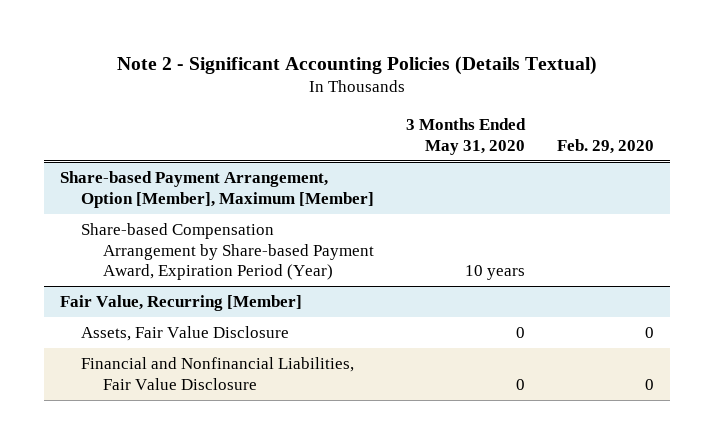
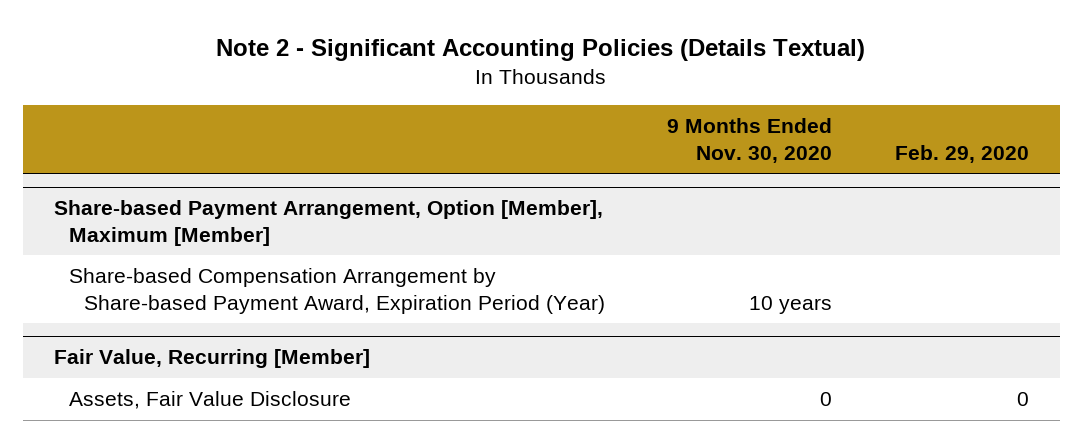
[406,118,527,155] 3 Months Ended May 31, 2020 -> none
none -> [667,118,833,163] 9 Months Ended Nov. 30, 2020
[81,357,355,390] Financial and Nonfinancial Liabilities, Fair Value Disclosure -> none

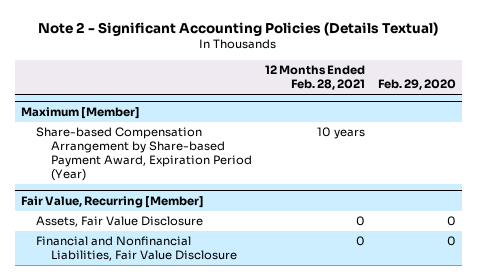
[667,118,833,163] 9 Months Ended Nov. 30, 2020 -> none
none -> [265,65,366,91] 12 Months Ended Feb. 28, 2021
[54,200,604,246] Share-based Payment Arrangement, Option [Member], Maximum [Member] -> [20,107,140,120] Maximum [Member]
none -> [36,236,238,262] Financial and Nonfinancial Liabilities, Fair Value Disclosure

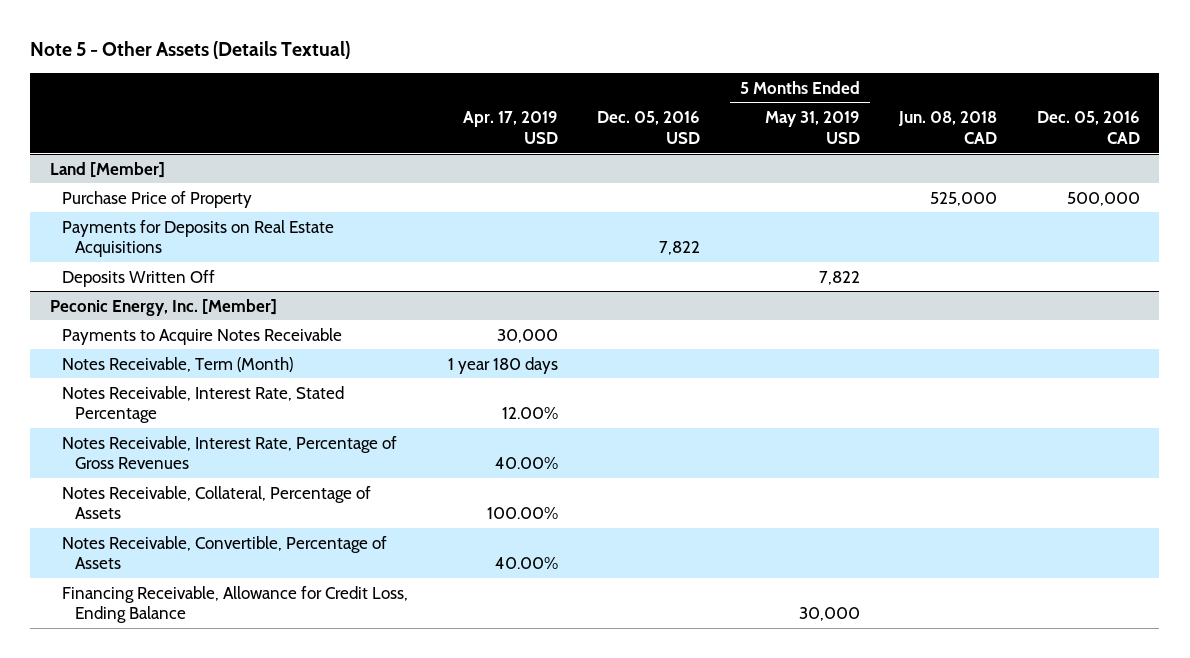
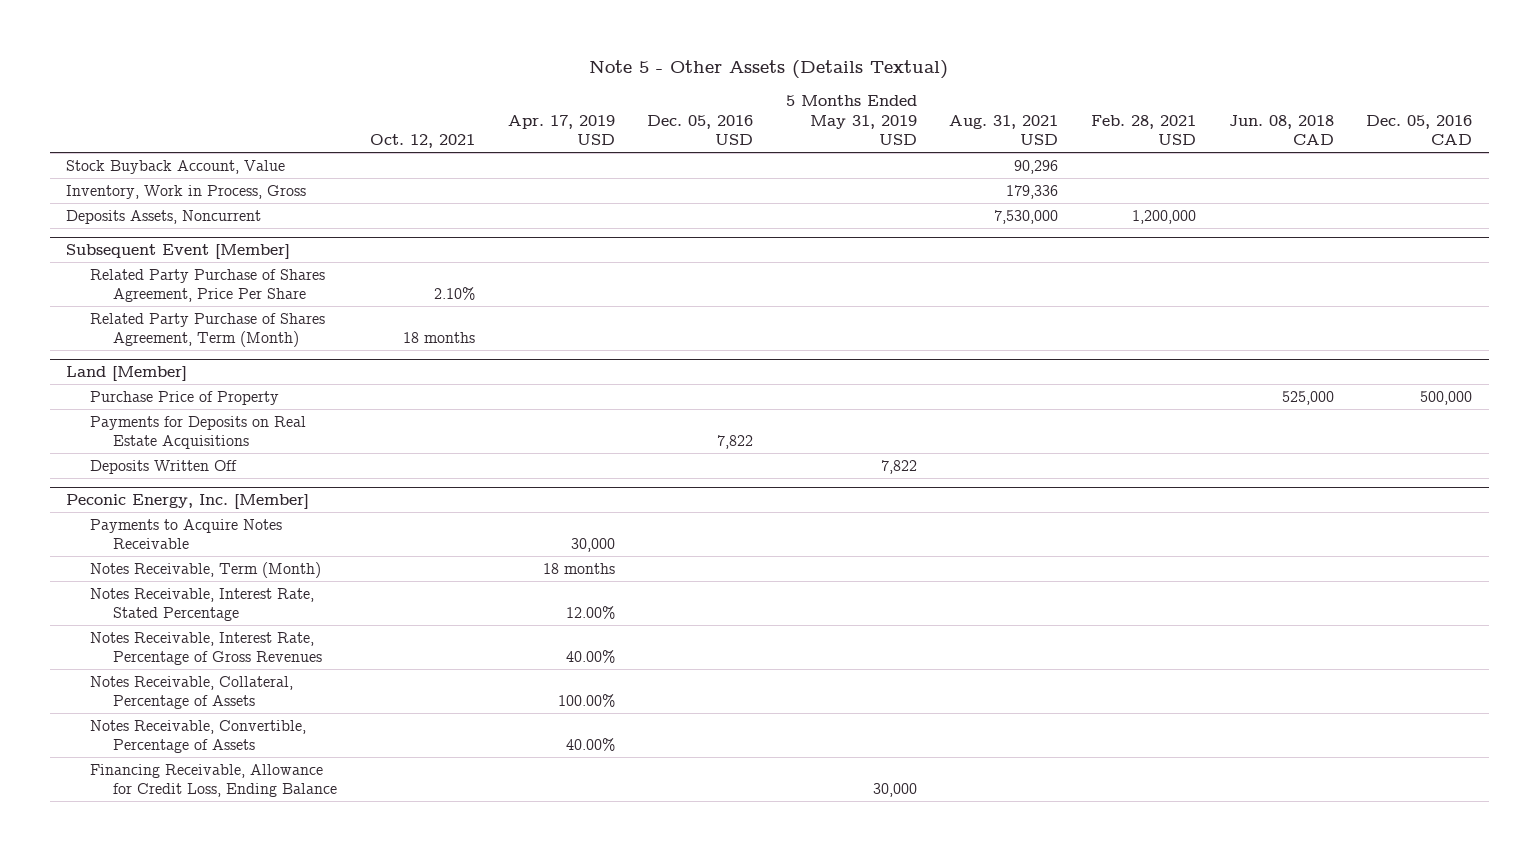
none -> [369,134,475,149] Oct. 12, 2021
none -> [949,114,1059,146] Aug. 31, 2021 USD
none -> [1091,114,1197,146] Feb. 28, 2021 USD
none -> [65,159,285,174] Stock Buyback Account, Value
none -> [65,184,306,199] Inventory, Work in Process, Gross
none -> [65,209,261,224] Deposits Assets, Noncurrent
none -> [65,244,290,260] Subsequent Event [Member]
none -> [89,268,325,302] Related Party Purchase of Shares Agreement, Price Per Share
none -> [89,312,325,347] Related Party Purchase of Shares Agreement, Term (Month)
[447,356,558,374] 1 year 180 days -> [542,562,615,574] 18 months

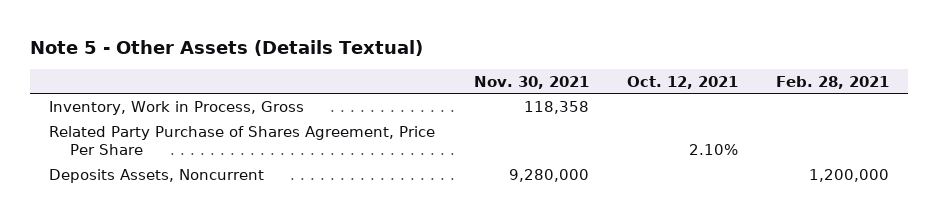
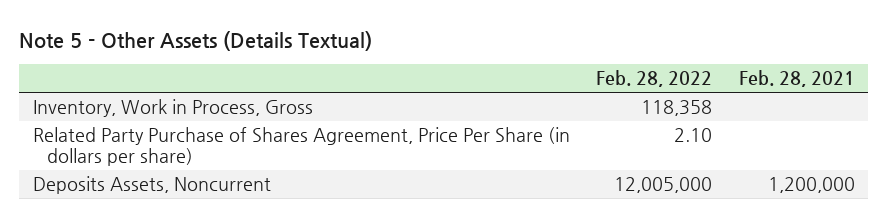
[473,75,589,89] Nov. 30, 2021 -> none
[626,75,738,89] Oct. 12, 2021 -> none
none -> [596,70,713,88] Feb. 28, 2022
[49,125,436,155] Related Party Purchase of Shares Agreement, Price Per Share -> [32,127,570,167] Related Party Purchase of Shares Agreement, Price Per Share (in dollars per share)

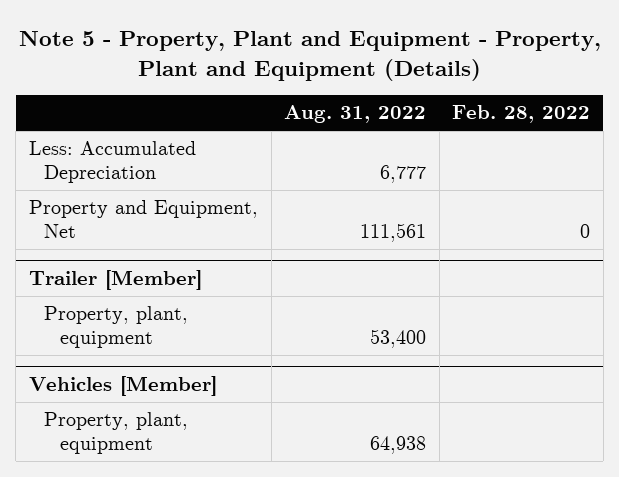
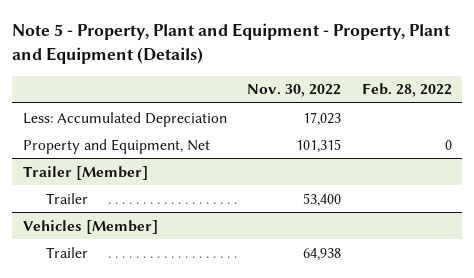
[284,105,427,124] Aug. 31, 2022 -> none
none -> [247,84,342,98] Nov. 30, 2022
[44,306,189,348] Property, plant, equipment -> [46,192,89,204] Trailer
[44,412,189,454] Property, plant, equipment -> [46,246,89,258] Trailer

